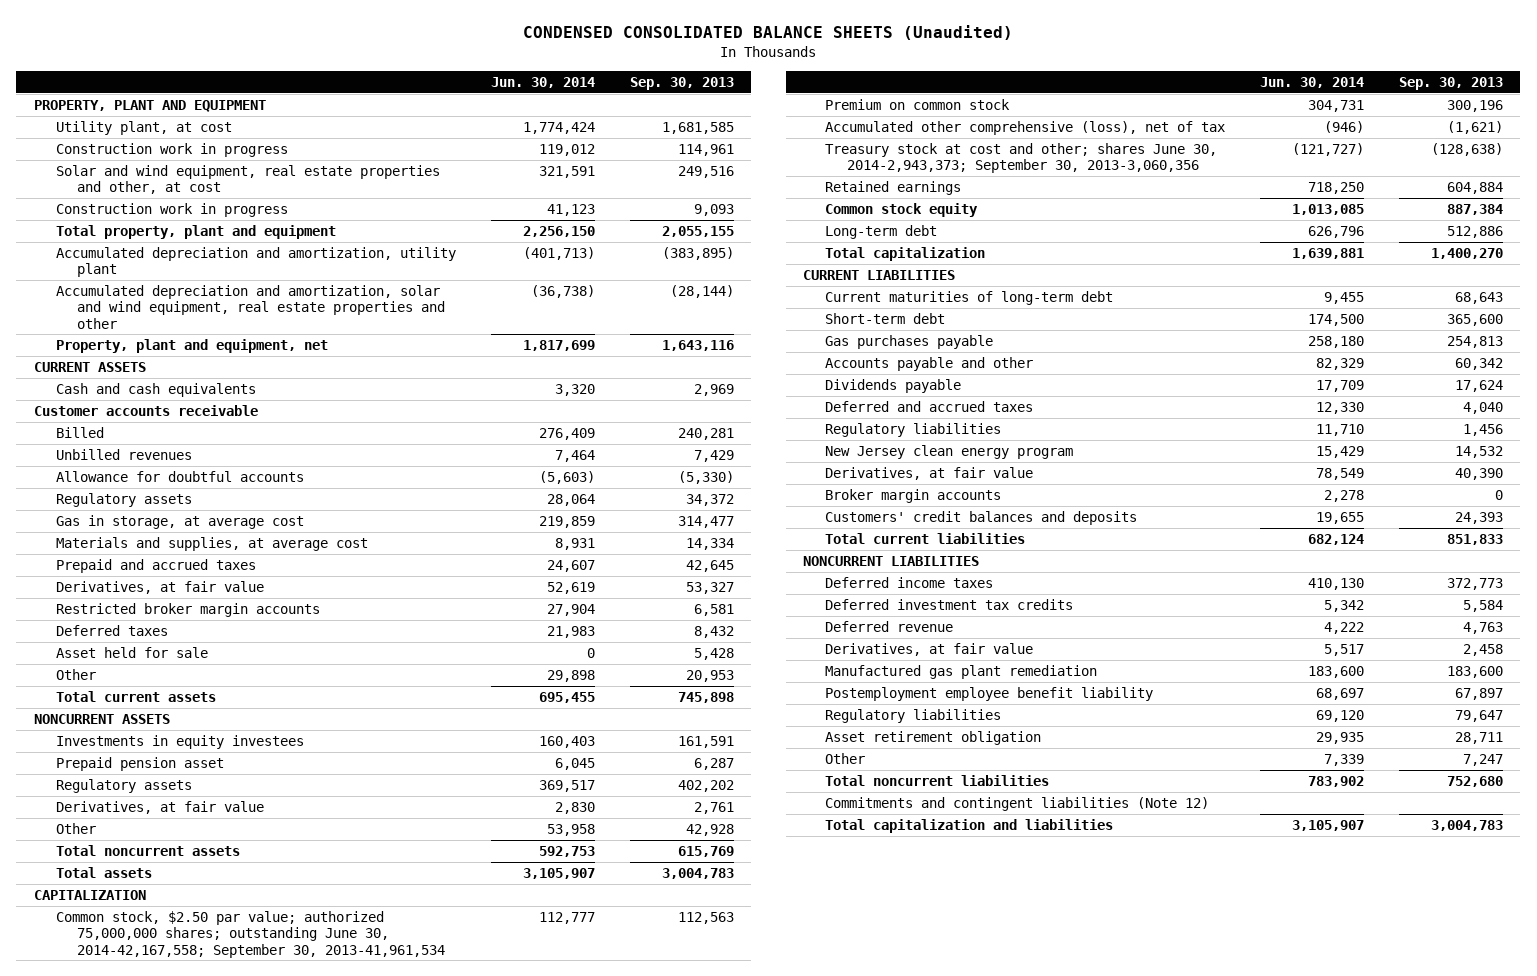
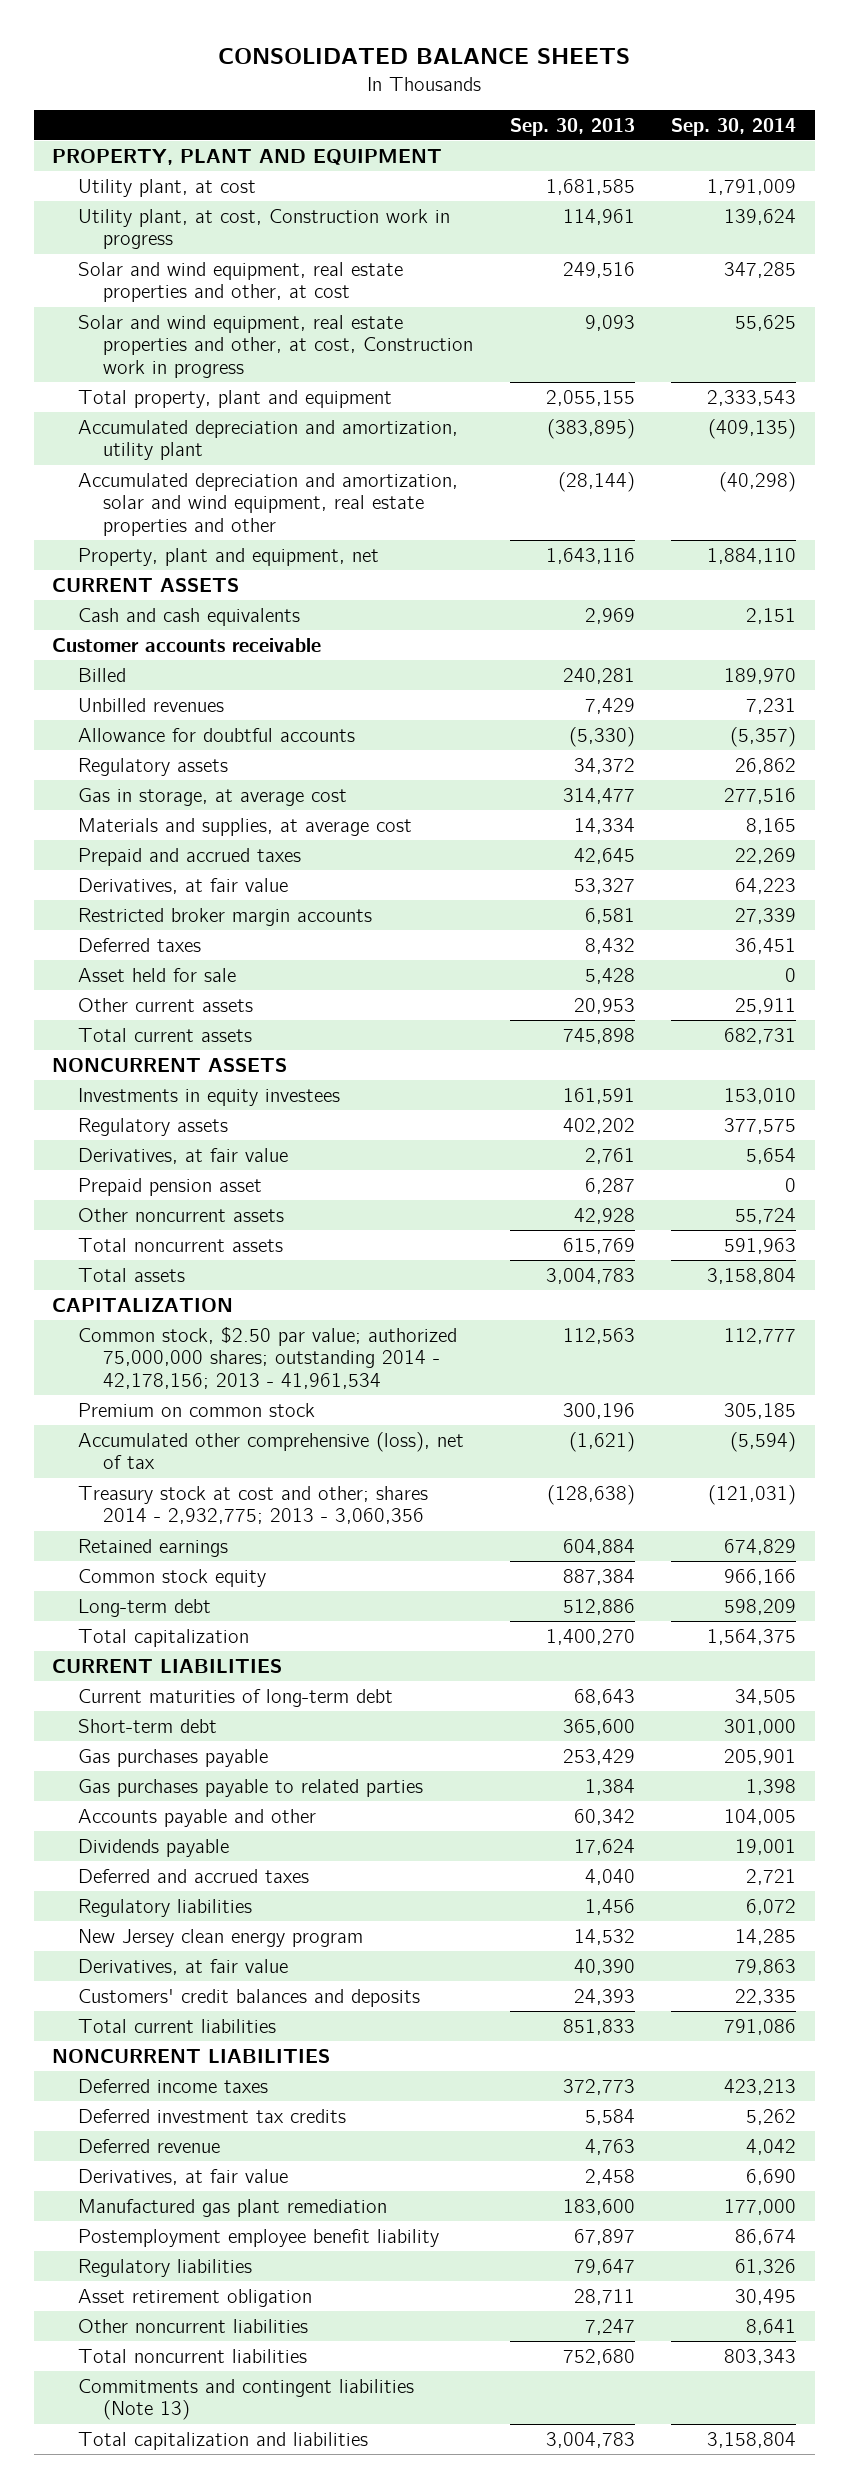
[523,24,1014,40] CONDENSED CONSOLIDATED BALANCE SHEETS (Unaudited) -> [218,48,631,65] CONSOLIDATED BALANCE SHEETS
[490,76,595,88] Jun. 30, 2014 -> none
none -> [671,117,797,136] Sep. 30, 2014
[55,143,288,158] Construction work in progress -> [77,208,450,250] Utility plant, at cost, Construction work in progress
[55,203,288,218] Construction work in progress -> [77,314,474,379] Solar and wind equipment, real estate properties and other, at cost, Construction work in progress
[55,669,96,681] Other -> [77,997,253,1012] Other current assets
[55,757,224,772] Prepaid pension asset -> [77,1177,262,1196] Prepaid pension asset
[55,823,96,835] Other -> [77,1207,284,1222] Other noncurrent assets
[55,911,446,958] Common stock, $2.50 par value; authorized 75,000,000 shares; outstanding June 30, 2014-42,167,558; September 30, 2013-41,961,534 -> [77,1326,457,1390] Common stock, $2.50 par value; authorized 75,000,000 shares; outstanding 2014 - 42,178,156; 2013 - 41,961,534
[825,143,1218,174] Treasury stock at cost and other; shares June 30, 2014-2,943,373; September 30, 2013-3,060,356 -> [77,1485,428,1525] Treasury stock at cost and other; shares 2014 - 2,932,775; 2013 - 3,060,356
[1446,336,1503,349] 254,813 -> [562,1748,635,1765] 253,429
none -> [77,1778,423,1797] Gas purchases payable to related parties
[825,489,1002,504] Broker margin accounts -> none
[825,753,866,765] Other -> [77,2318,308,2333] Other noncurrent liabilities
[825,797,1210,812] Commitments and contingent liabilities (Note 12) -> [77,2378,414,2421] Commitments and contingent liabilities (Note 13)

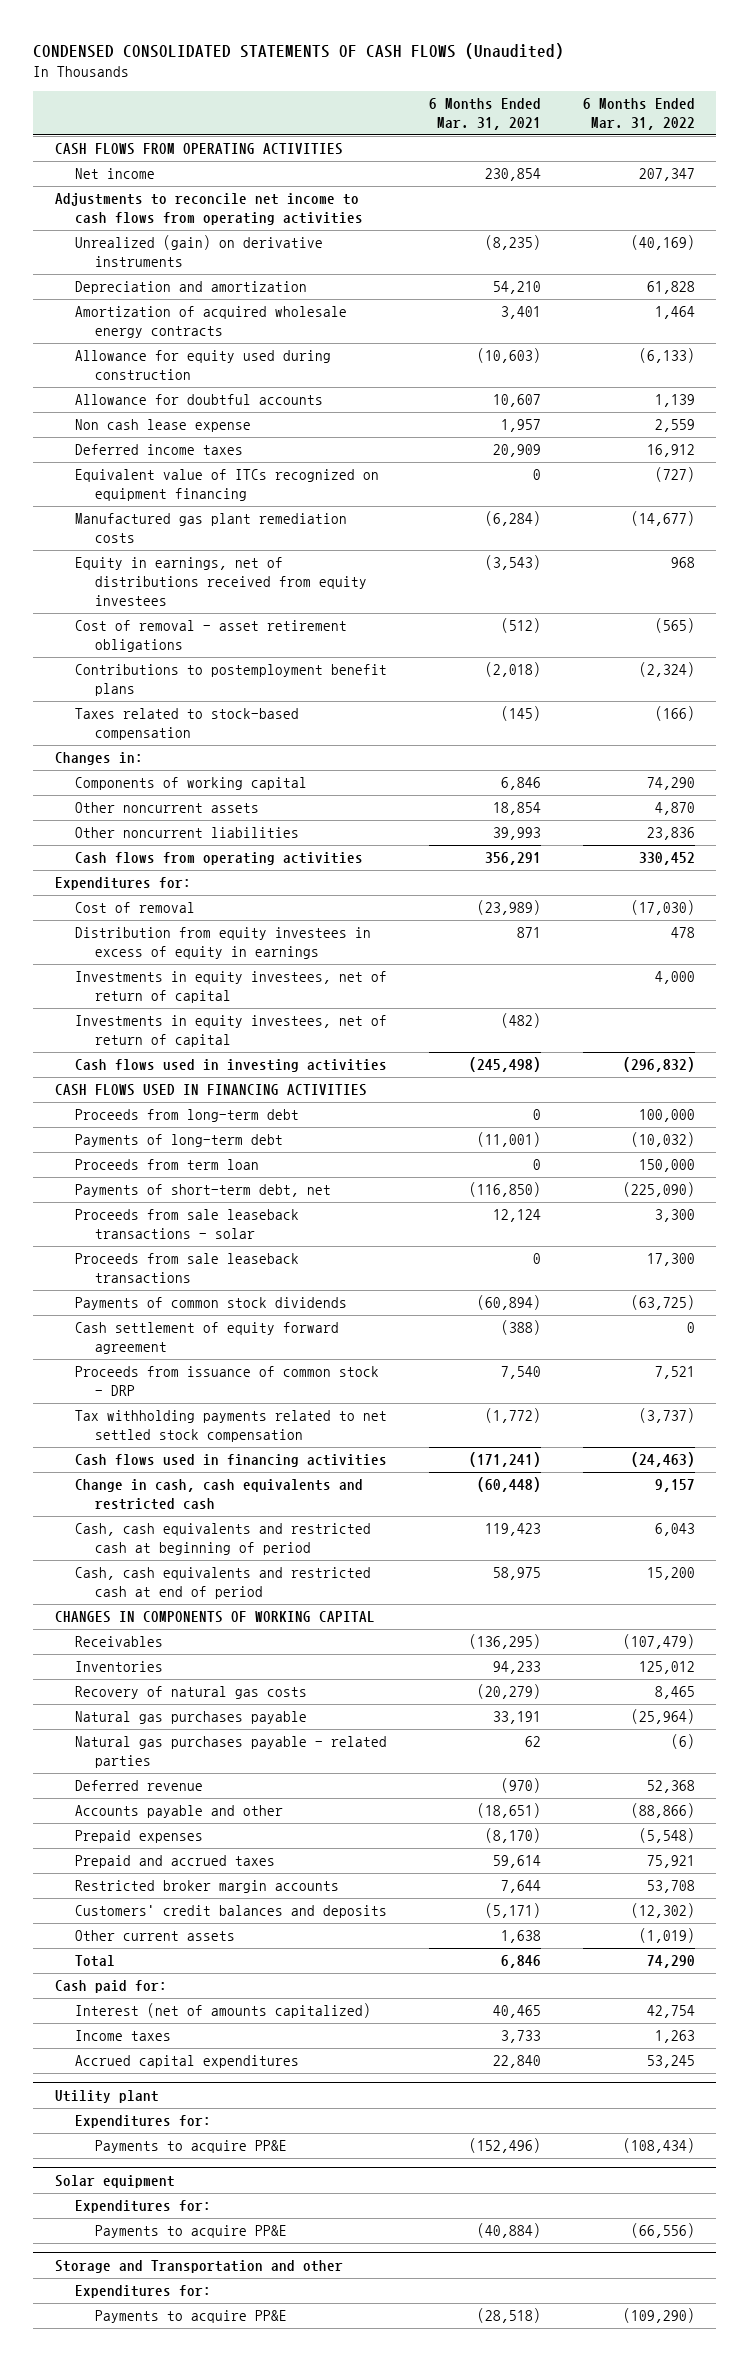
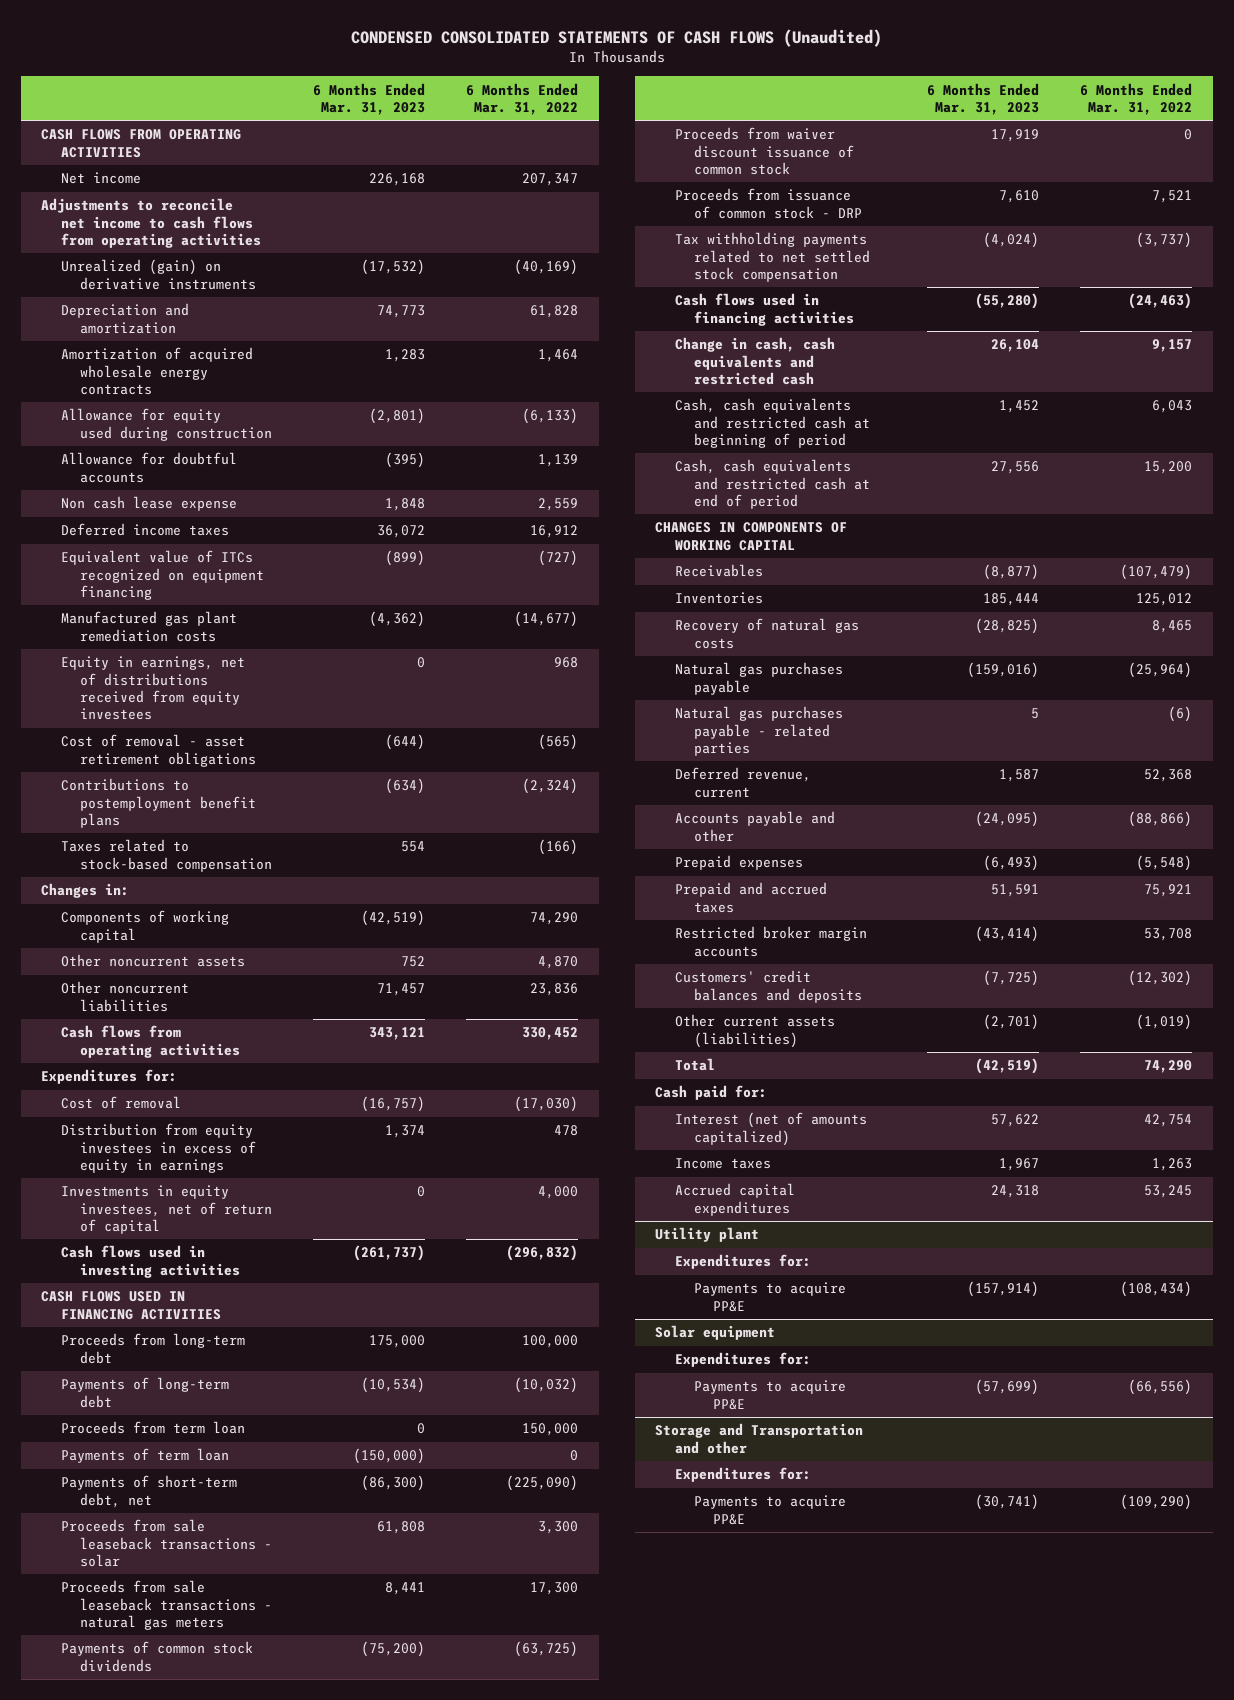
[428,98,541,130] 6 Months Ended Mar. 31, 2021 -> none
none -> [313,82,426,115] 6 Months Ended Mar. 31, 2023
[74,1015,387,1048] Investments in equity investees, net of return of capital -> none
none -> [60,1448,229,1464] Payments of term loan
[74,1253,299,1284] Proceeds from sale leaseback transactions -> [60,1580,272,1630] Proceeds from sale leaseback transactions - natural gas meters
[74,1322,339,1355] Cash settlement of equity forward agreement -> none
none -> [674,127,854,175] Proceeds from waiver discount issuance of common stock
[74,1780,203,1792] Deferred revenue -> [674,767,811,798] Deferred revenue, current
[74,1930,235,1942] Other current assets -> [674,1014,835,1048] Other current assets (liabilities)

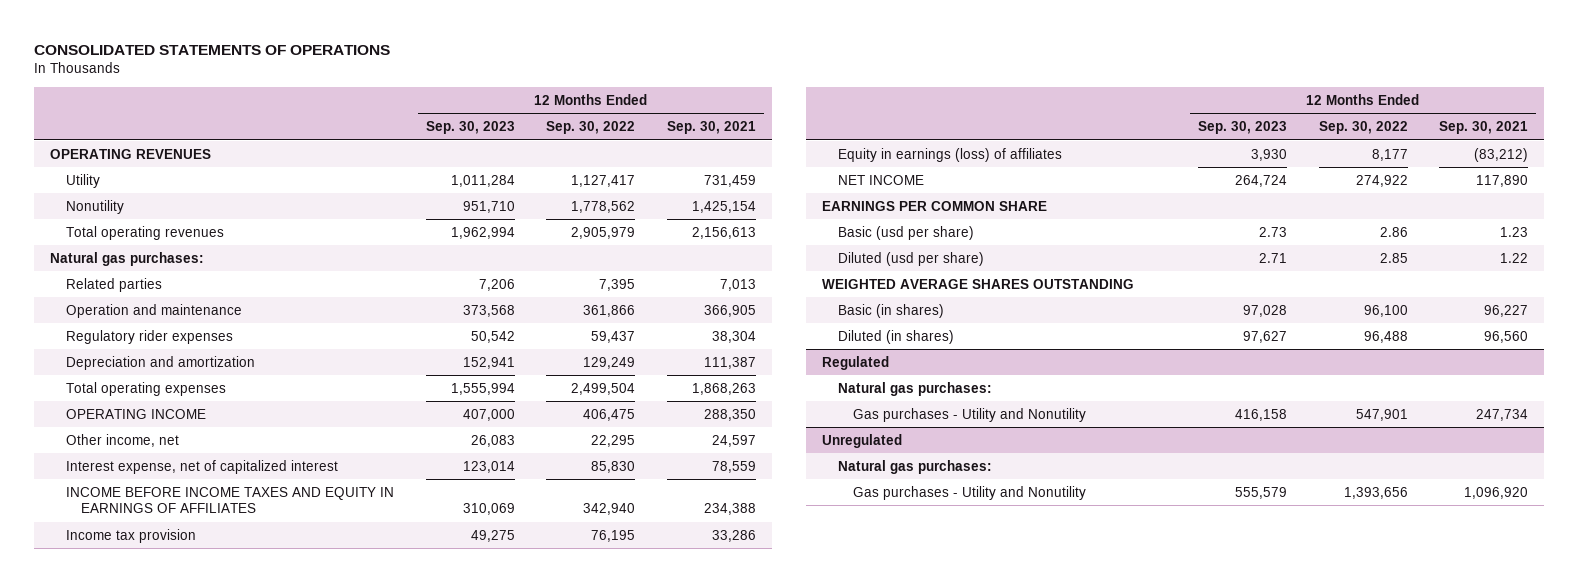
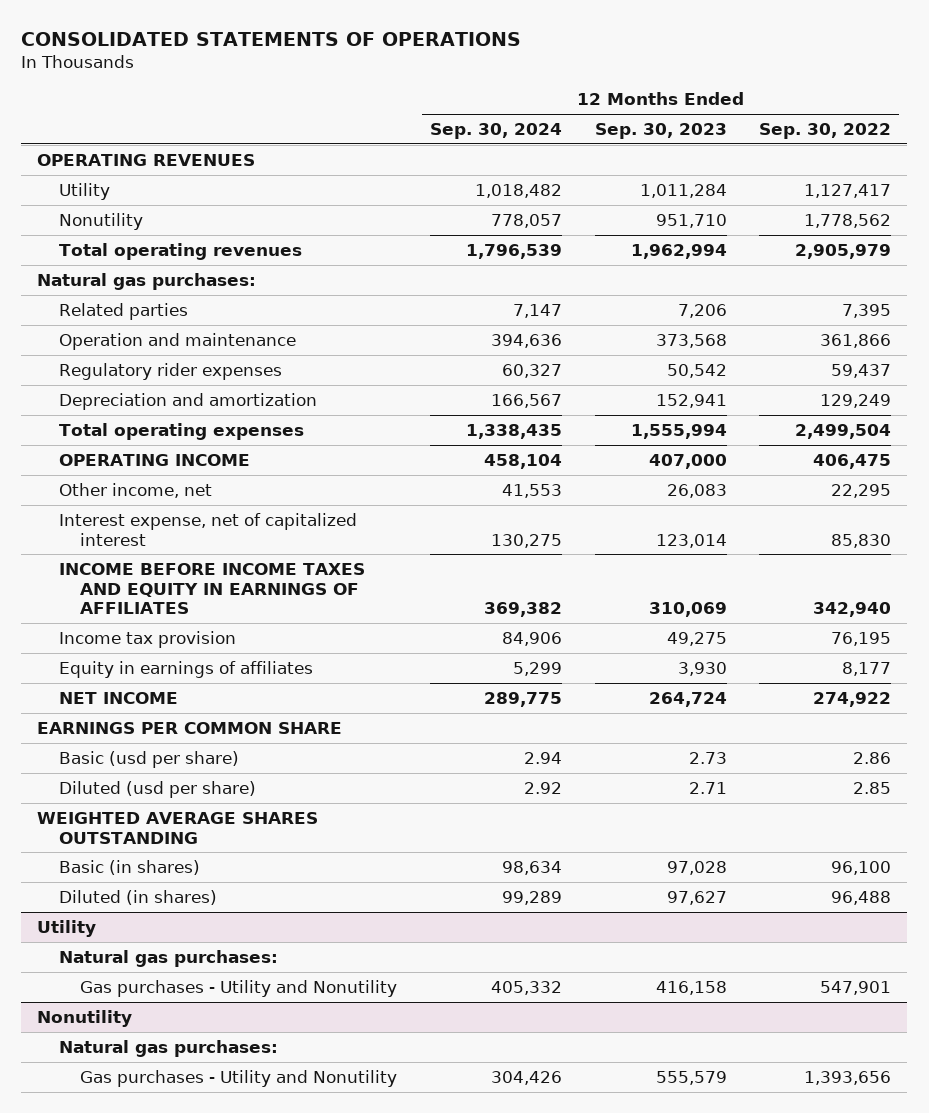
[667,121,757,135] Sep. 30, 2021 -> none
none -> [429,123,562,140] Sep. 30, 2024
[837,147,1062,162] Equity in earnings (loss) of affiliates -> [58,660,313,678] Equity in earnings of affiliates
[822,355,890,370] Regulated -> [37,919,97,937] Utility
[822,433,903,448] Unregulated -> [37,1009,133,1027] Nonutility

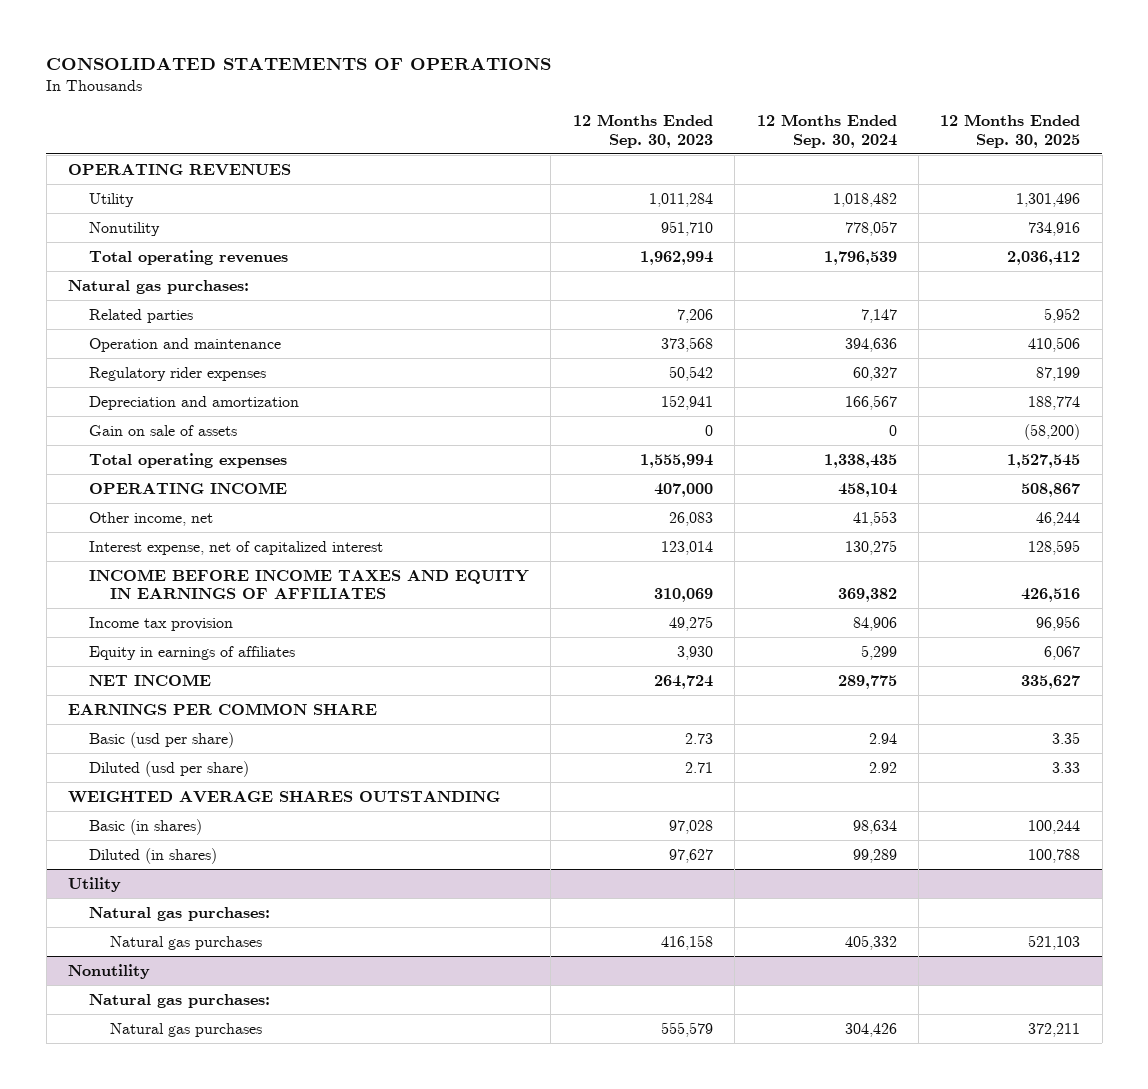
[759,123,892,140] Sep. 30, 2022 -> none
none -> [940,114,1081,148] 12 Months Ended Sep. 30, 2025
none -> [88,424,237,436] Gain on sale of assets
[80,979,398,997] Gas purchases - Utility and Nonutility -> [109,935,262,950] Natural gas purchases
[80,1069,398,1087] Gas purchases - Utility and Nonutility -> [109,1022,262,1037] Natural gas purchases

